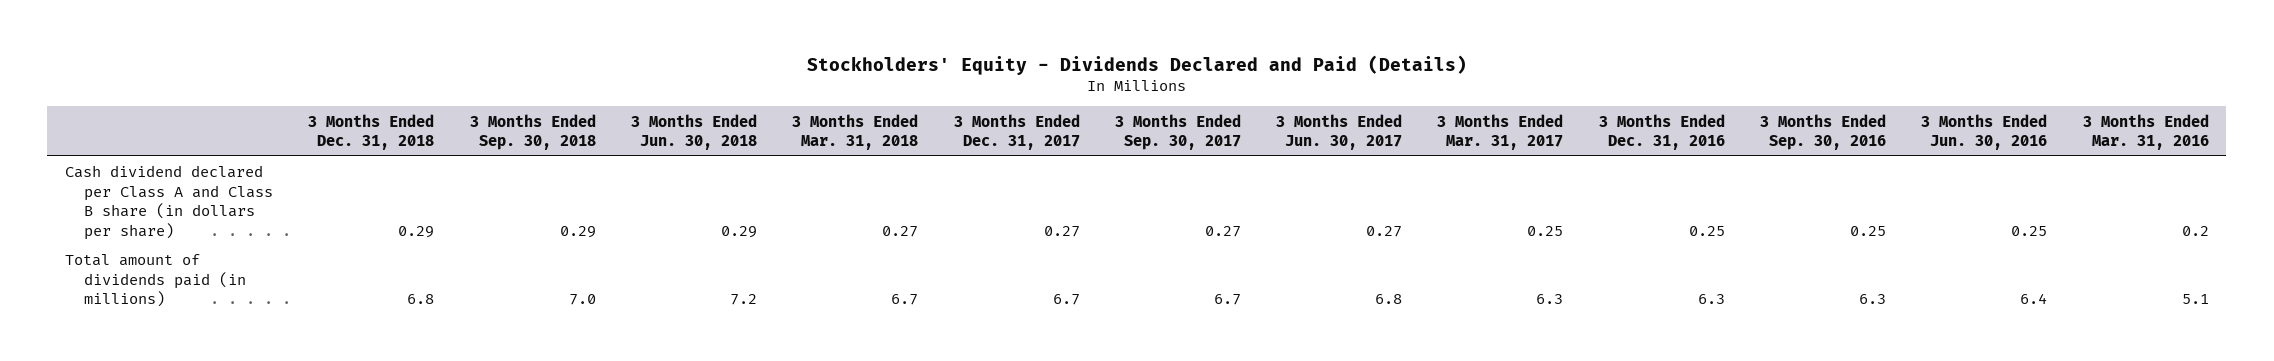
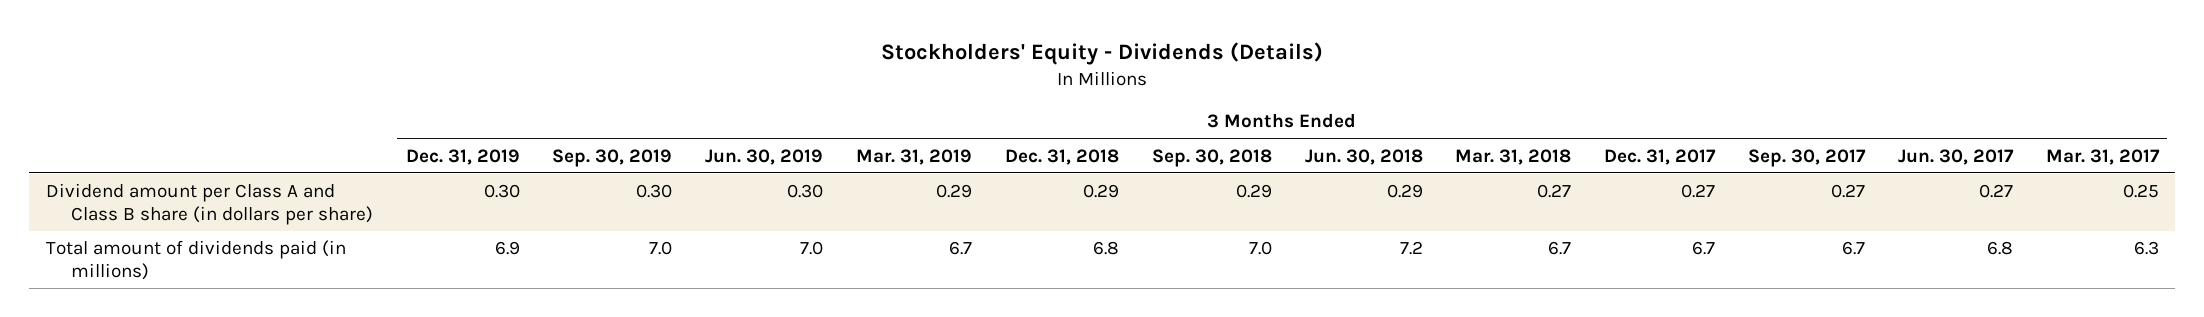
[806,54,1467,75] Stockholders' Equity - Dividends Declared and Paid (Details) -> [881,42,1324,66] Stockholders' Equity - Dividends (Details)
[1598,113,1725,151] 3 Months Ended Dec. 31, 2016 -> none
[1760,113,1887,151] 3 Months Ended Sep. 30, 2016 -> none
[1921,113,2048,151] 3 Months Ended Jun. 30, 2016 -> none
[2082,113,2209,151] 3 Months Ended Mar. 31, 2016 -> none
none -> [405,148,520,165] Dec. 31, 2019
none -> [552,148,673,167] Sep. 30, 2019
none -> [705,148,824,165] Jun. 30, 2019
none -> [856,148,973,165] Mar. 31, 2019
[64,165,273,240] Cash dividend declared per Class A and Class B share (in dollars per share) -> [45,183,373,225] Dividend amount per Class A and Class B share (in dollars per share)

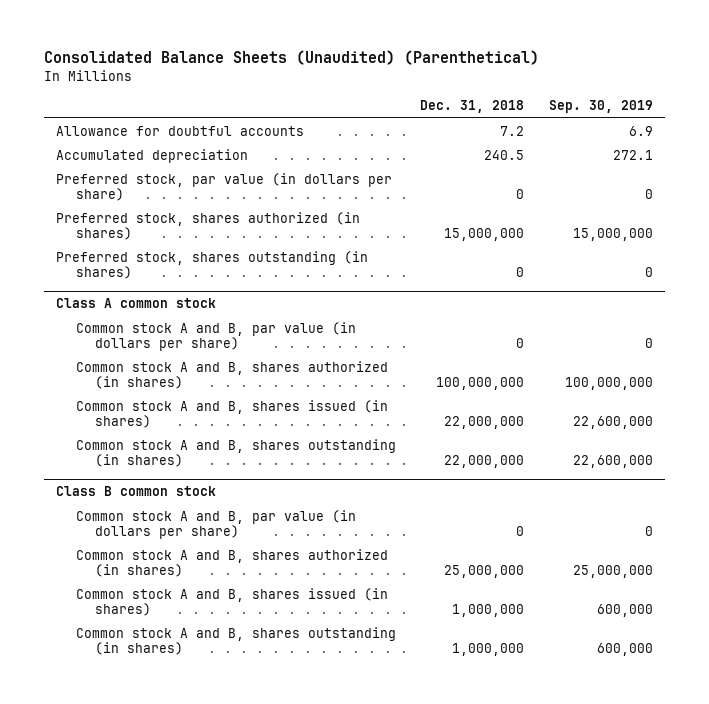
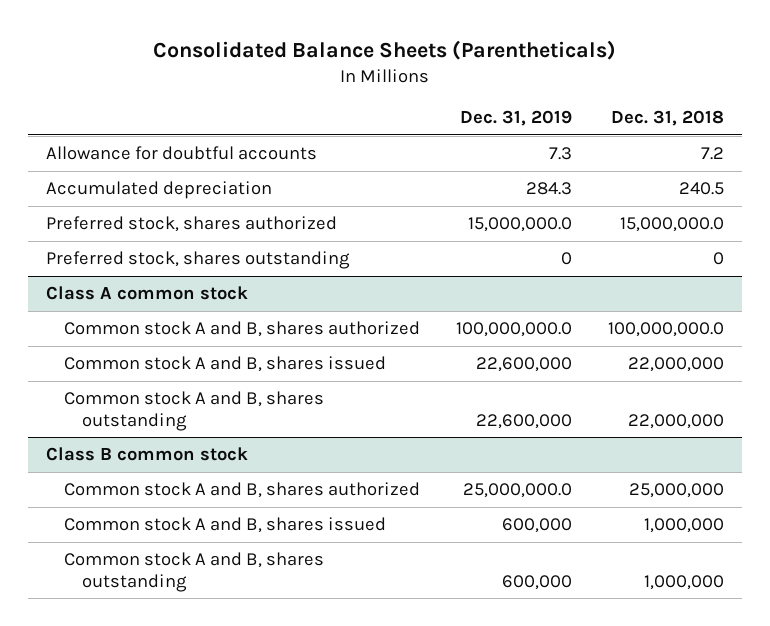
[43,50,539,66] Consolidated Balance Sheets (Unaudited) (Parenthetical) -> [153,39,617,60] Consolidated Balance Sheets (Parentheticals)
[548,100,653,114] Sep. 30, 2019 -> none
none -> [459,110,572,127] Dec. 31, 2019
[55,172,392,201] Preferred stock, par value (in dollars per share) -> none
[55,211,360,240] Preferred stock, shares authorized (in shares) -> [45,216,337,233] Preferred stock, shares authorized
[444,227,525,241] 15,000,000 -> [620,217,725,233] 15,000,000.0
[55,250,368,279] Preferred stock, shares outstanding (in shares) -> [45,251,350,270] Preferred stock, shares outstanding
[75,321,356,351] Common stock A and B, par value (in dollars per share) -> none
[75,360,388,389] Common stock A and B, shares authorized (in shares) -> [63,321,420,338] Common stock A and B, shares authorized
[436,376,525,390] 100,000,000 -> [608,322,725,338] 100,000,000.0
[75,399,388,428] Common stock A and B, shares issued (in shares) -> [63,356,386,373] Common stock A and B, shares issued
[75,438,396,467] Common stock A and B, shares outstanding (in shares) -> [63,391,324,431] Common stock A and B, shares outstanding
[75,509,356,539] Common stock A and B, par value (in dollars per share) -> none
[75,548,388,577] Common stock A and B, shares authorized (in shares) -> [63,482,420,499] Common stock A and B, shares authorized
[75,587,388,616] Common stock A and B, shares issued (in shares) -> [63,517,386,534] Common stock A and B, shares issued
[75,626,396,655] Common stock A and B, shares outstanding (in shares) -> [63,552,324,592] Common stock A and B, shares outstanding

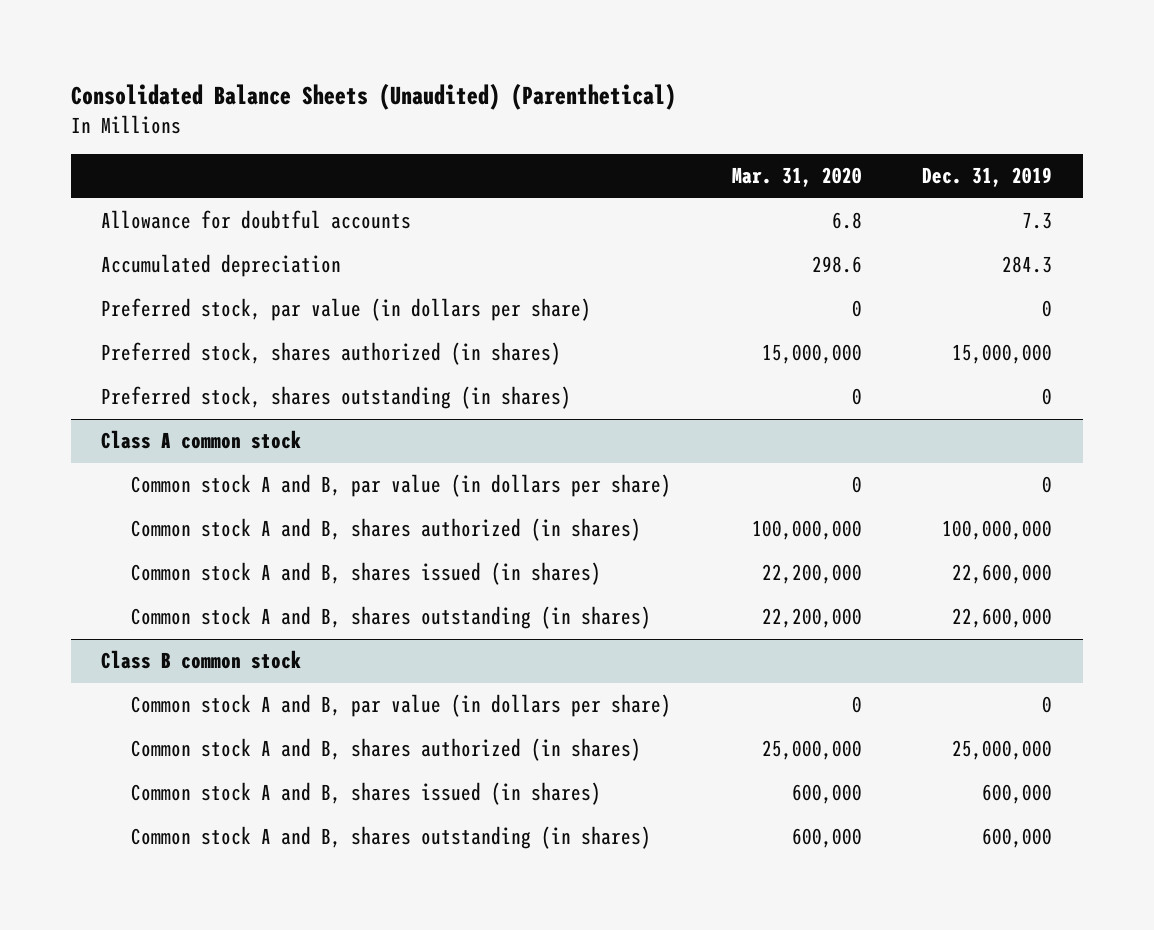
[153,39,617,60] Consolidated Balance Sheets (Parentheticals) -> [71,83,677,111] Consolidated Balance Sheets (Unaudited) (Parenthetical)
[611,110,725,127] Dec. 31, 2018 -> none
none -> [731,167,862,188] Mar. 31, 2020
none -> [101,298,592,322] Preferred stock, par value (in dollars per share)
[45,216,337,233] Preferred stock, shares authorized -> [101,342,562,366] Preferred stock, shares authorized (in shares)
[467,217,572,233] 15,000,000.0 -> [952,344,1053,365] 15,000,000
[45,251,350,270] Preferred stock, shares outstanding -> [101,386,572,410] Preferred stock, shares outstanding (in shares)
none -> [131,474,672,498] Common stock A and B, par value (in dollars per share)
[63,321,420,338] Common stock A and B, shares authorized -> [131,518,642,542] Common stock A and B, shares authorized (in shares)
[455,322,572,338] 100,000,000.0 -> [942,520,1053,541] 100,000,000
[63,356,386,373] Common stock A and B, shares issued -> [131,562,602,586] Common stock A and B, shares issued (in shares)
[63,391,324,431] Common stock A and B, shares outstanding -> [131,606,652,630] Common stock A and B, shares outstanding (in shares)
none -> [131,694,672,718] Common stock A and B, par value (in dollars per share)
[63,482,420,499] Common stock A and B, shares authorized -> [131,738,642,762] Common stock A and B, shares authorized (in shares)
[462,483,572,499] 25,000,000.0 -> [952,740,1053,761] 25,000,000
[63,517,386,534] Common stock A and B, shares issued -> [131,782,602,806] Common stock A and B, shares issued (in shares)
[63,552,324,592] Common stock A and B, shares outstanding -> [131,826,652,850] Common stock A and B, shares outstanding (in shares)

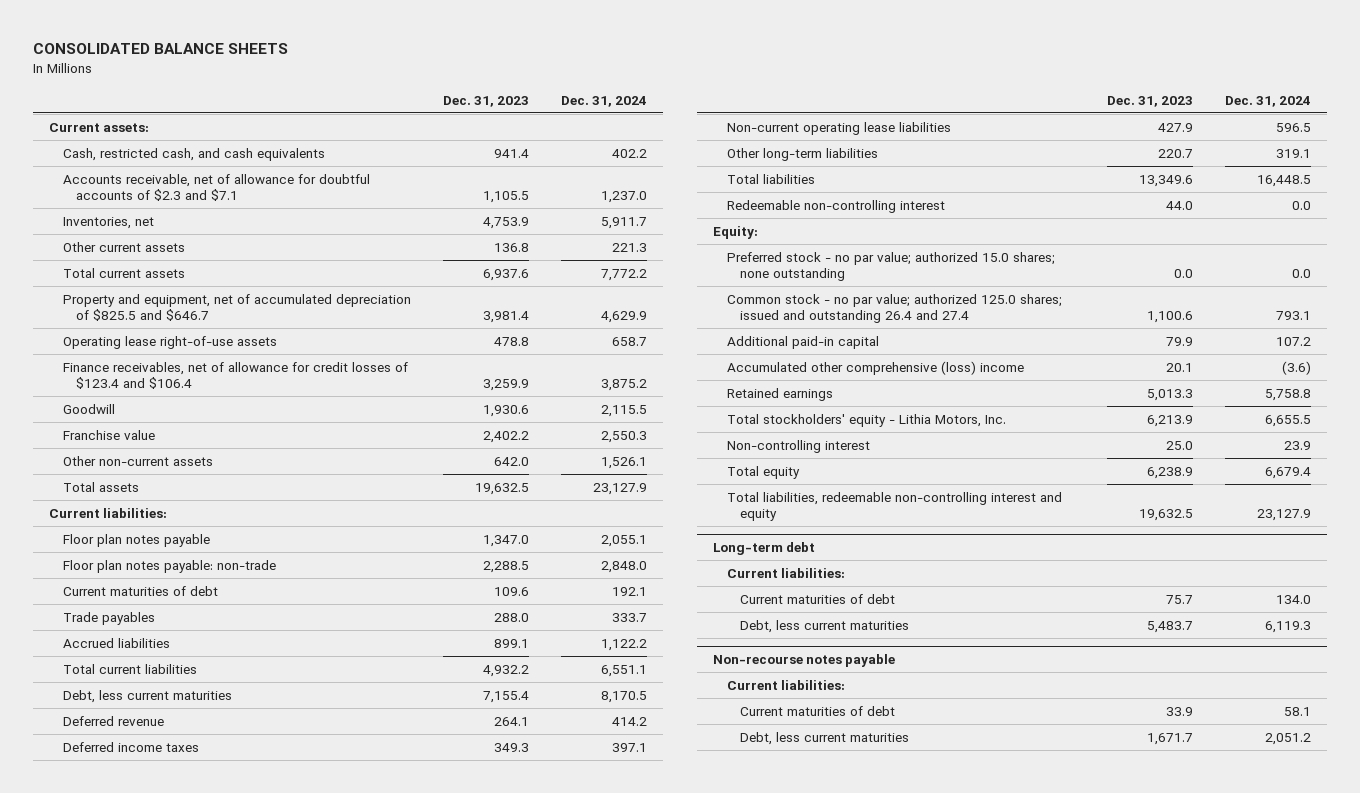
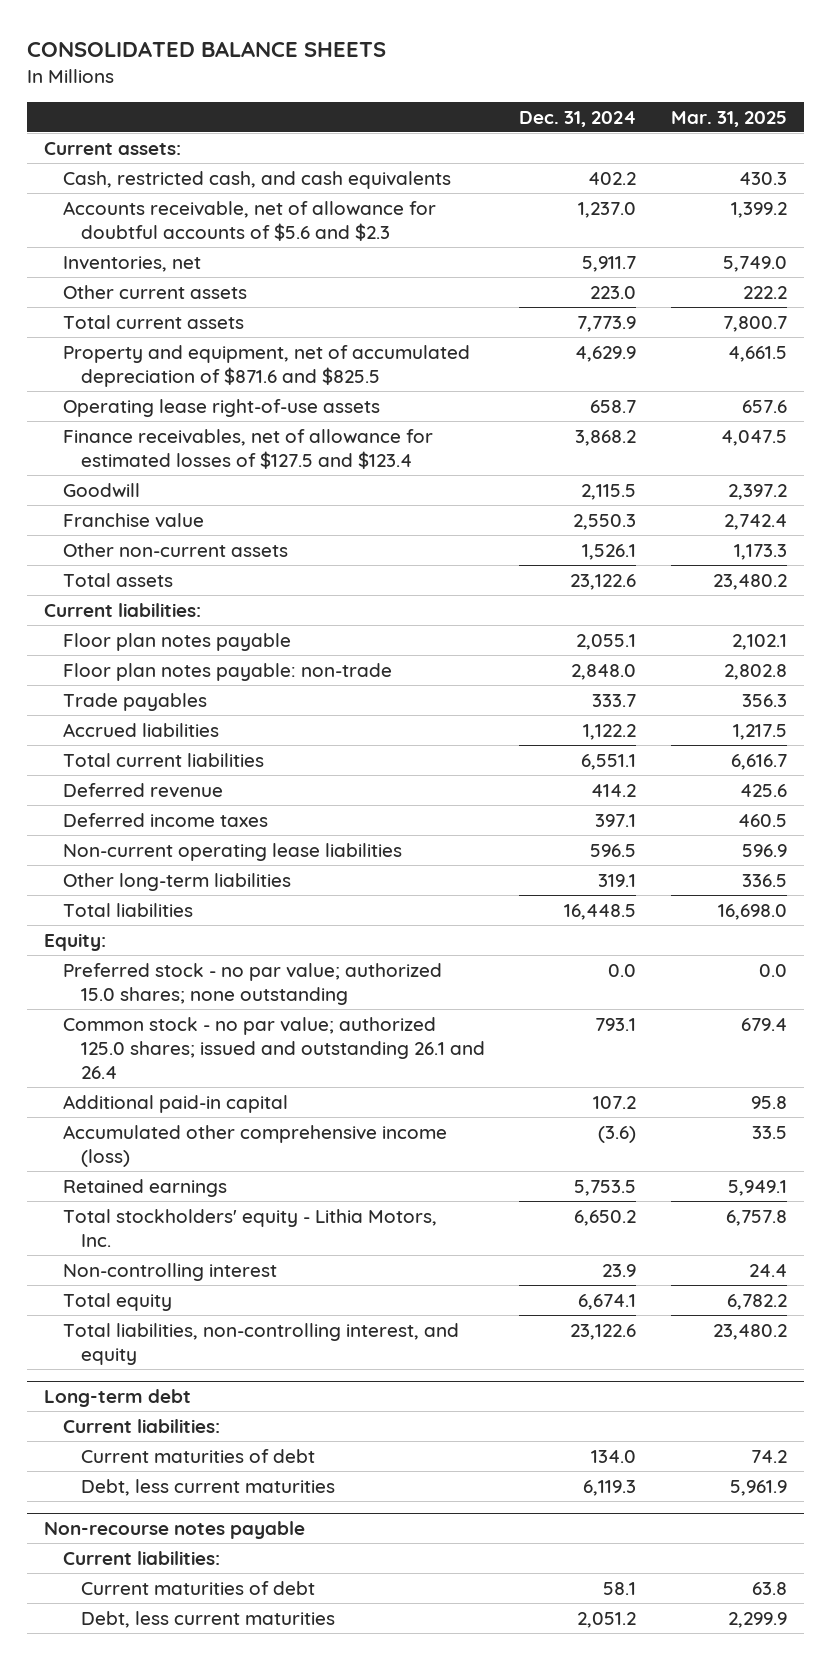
[442,95,529,107] Dec. 31, 2023 -> none
none -> [670,110,787,127] Mar. 31, 2025
[62,174,370,202] Accounts receivable, net of allowance for doubtful accounts of $2.3 and $7.1 -> [62,200,436,241] Accounts receivable, net of allowance for doubtful accounts of $5.6 and $2.3
[611,243,647,253] 221.3 -> [590,285,637,299] 223.0
[600,269,647,282] 7,772.2 -> [577,315,637,332] 7,773.9
[62,294,411,322] Property and equipment, net of accumulated depreciation of $825.5 and $646.7 -> [62,344,470,387] Property and equipment, net of accumulated depreciation of $871.6 and $825.5
[62,362,408,390] Finance receivables, net of allowance for credit losses of $123.4 and $106.4 -> [62,428,433,469] Finance receivables, net of allowance for estimated losses of $127.5 and $123.4
[600,379,647,392] 3,875.2 -> [575,429,637,446] 3,868.2
[592,483,647,496] 23,127.9 -> [570,573,637,590] 23,122.6
[62,586,218,597] Current maturities of debt -> none
[62,690,232,704] Debt, less current maturities -> none
[726,200,945,214] Redeemable non-controlling interest -> none
[726,294,1062,324] Common stock - no par value; authorized 125.0 shares; issued and outstanding 26.4 and 27.4 -> [62,1016,486,1079] Common stock - no par value; authorized 125.0 shares; issued and outstanding 26.1 and 26.4
[726,361,1024,376] Accumulated other comprehensive (loss) income -> [62,1124,447,1167] Accumulated other comprehensive income (loss)
[1264,389,1311,402] 5,758.8 -> [574,1179,637,1196] 5,753.5
[1264,415,1311,428] 6,655.5 -> [574,1209,637,1226] 6,650.2
[1264,467,1311,480] 6,679.4 -> [578,1293,637,1310] 6,674.1
[726,492,1062,522] Total liabilities, redeemable non-controlling interest and equity -> [62,1322,459,1365] Total liabilities, non-controlling interest, and equity
[1256,509,1311,522] 23,127.9 -> [570,1323,637,1340] 23,122.6

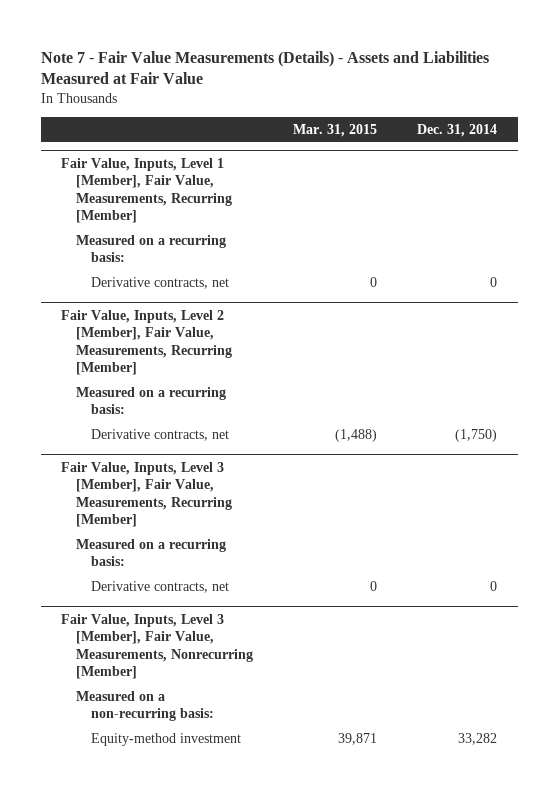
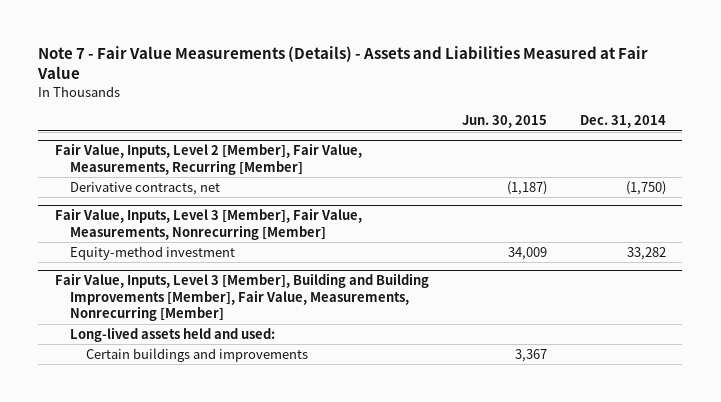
[293,123,378,137] Mar. 31, 2015 -> none
none -> [461,115,547,129] Jun. 30, 2015
[61,157,233,224] Fair Value, Inputs, Level 1 [Member], Fair Value, Measurements, Recurring [Member] -> none
[76,234,227,263] Measured on a recurring basis: -> none
[91,276,230,289] Derivative contracts, net -> none
[76,386,227,415] Measured on a recurring basis: -> none
[61,461,233,528] Fair Value, Inputs, Level 3 [Member], Fair Value, Measurements, Recurring [Member] -> none
[76,538,227,567] Measured on a recurring basis: -> none
[91,580,230,593] Derivative contracts, net -> none
[76,690,215,722] Measured on a non-recurring basis: -> none
none -> [54,273,429,322] Fair Value, Inputs, Level 3 [Member], Building and Building Improvements [Member], Fair Value, Measurements, Nonrecurring [Member]
none -> [70,327,276,343] Long-lived assets held and used:
none -> [85,348,308,363] Certain buildings and improvements

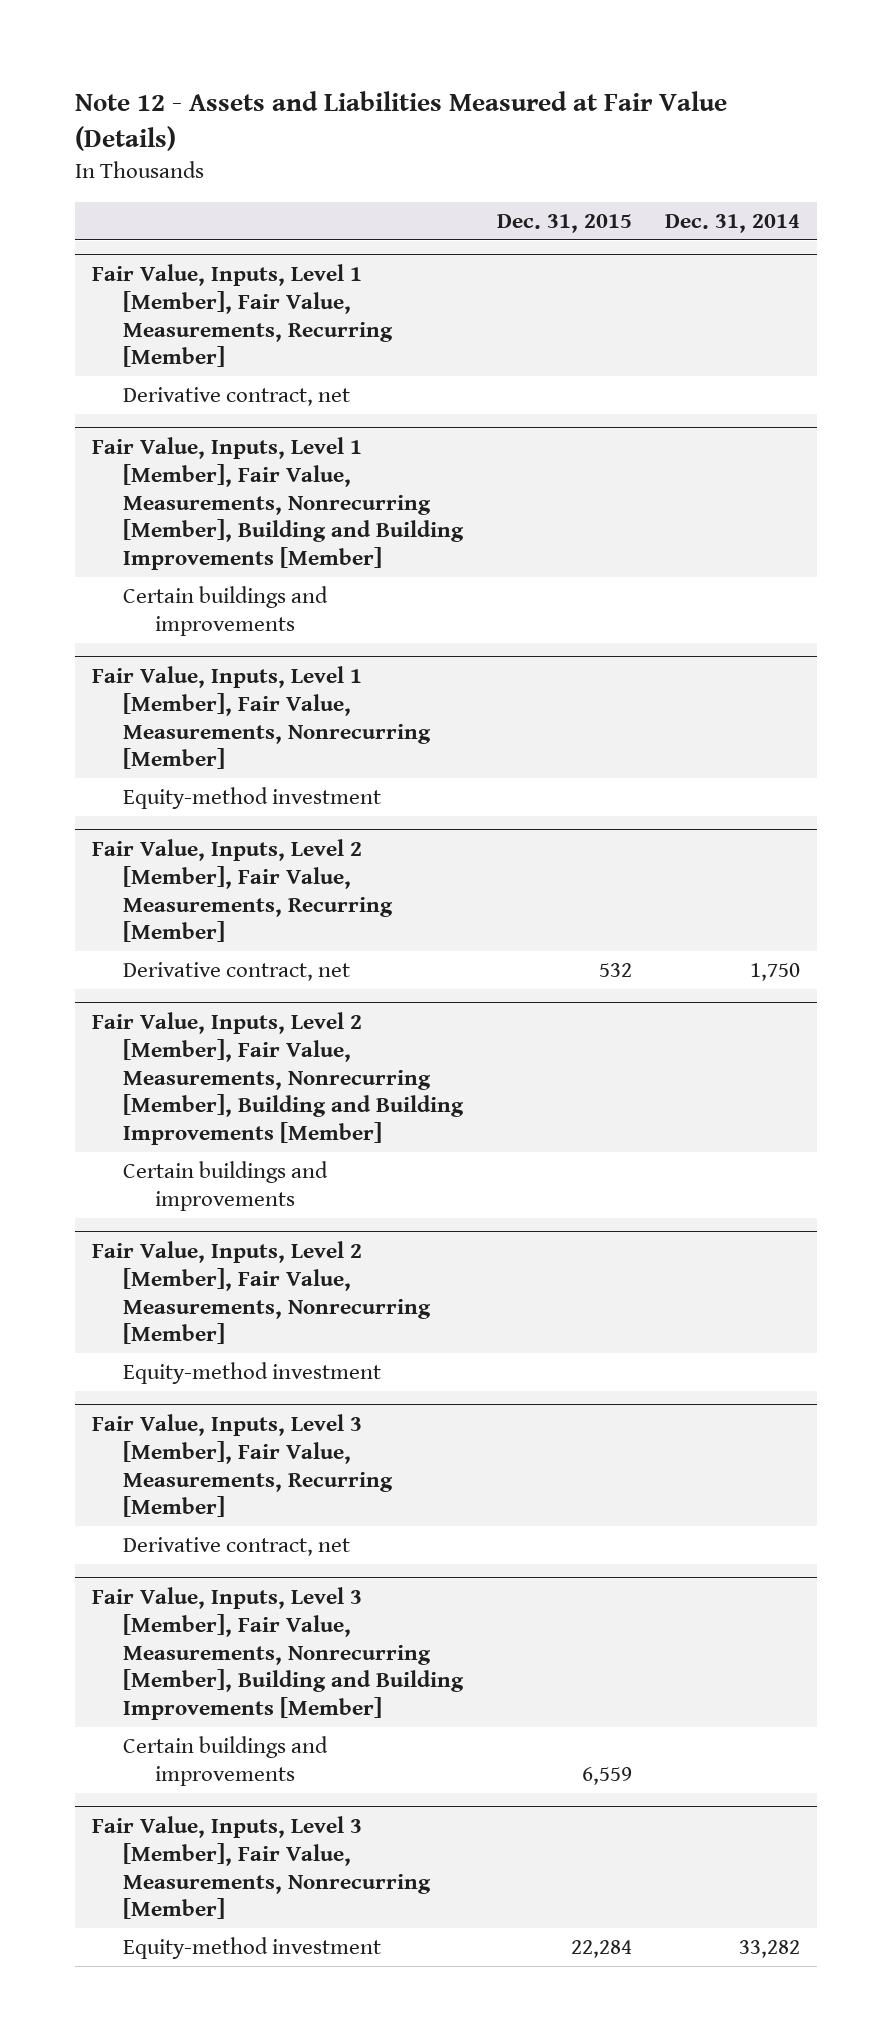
[37,45,649,80] Note 7 - Fair Value Measurements (Details) - Assets and Liabilities Measured at Fair Value -> [74,90,727,152] Note 12 - Assets and Liabilities Measured at Fair Value (Details)
[461,115,547,129] Jun. 30, 2015 -> none
none -> [496,213,632,233] Dec. 31, 2015
none -> [91,264,394,368] Fair Value, Inputs, Level 1 [Member], Fair Value, Measurements, Recurring [Member]
none -> [123,387,351,407] Derivative contract, net
none -> [91,437,465,570] Fair Value, Inputs, Level 1 [Member], Fair Value, Measurements, Nonrecurring [Member], Building and Building Improvements [Member]
none -> [123,586,329,637] Certain buildings and improvements
none -> [91,666,432,770] Fair Value, Inputs, Level 1 [Member], Fair Value, Measurements, Nonrecurring [Member]
none -> [123,787,382,810] Equity-method investment
[70,182,221,196] Derivative contracts, net -> [123,962,351,982] Derivative contract, net
[625,181,666,196] (1,750) -> [749,963,800,982] 1,750
none -> [91,1012,465,1145] Fair Value, Inputs, Level 2 [Member], Fair Value, Measurements, Nonrecurring [Member], Building and Building Improvements [Member]
none -> [123,1161,329,1212] Certain buildings and improvements
none -> [91,1241,432,1345] Fair Value, Inputs, Level 2 [Member], Fair Value, Measurements, Nonrecurring [Member]
none -> [123,1362,382,1385] Equity-method investment
none -> [91,1414,394,1518] Fair Value, Inputs, Level 3 [Member], Fair Value, Measurements, Recurring [Member]
none -> [123,1537,351,1557] Derivative contract, net
none -> [91,1587,465,1720] Fair Value, Inputs, Level 3 [Member], Fair Value, Measurements, Nonrecurring [Member], Building and Building Improvements [Member]
none -> [123,1736,329,1787] Certain buildings and improvements
[54,273,429,322] Fair Value, Inputs, Level 3 [Member], Building and Building Improvements [Member], Fair Value, Measurements, Nonrecurring [Member] -> none
[70,327,276,343] Long-lived assets held and used: -> none
[85,348,308,363] Certain buildings and improvements -> none

